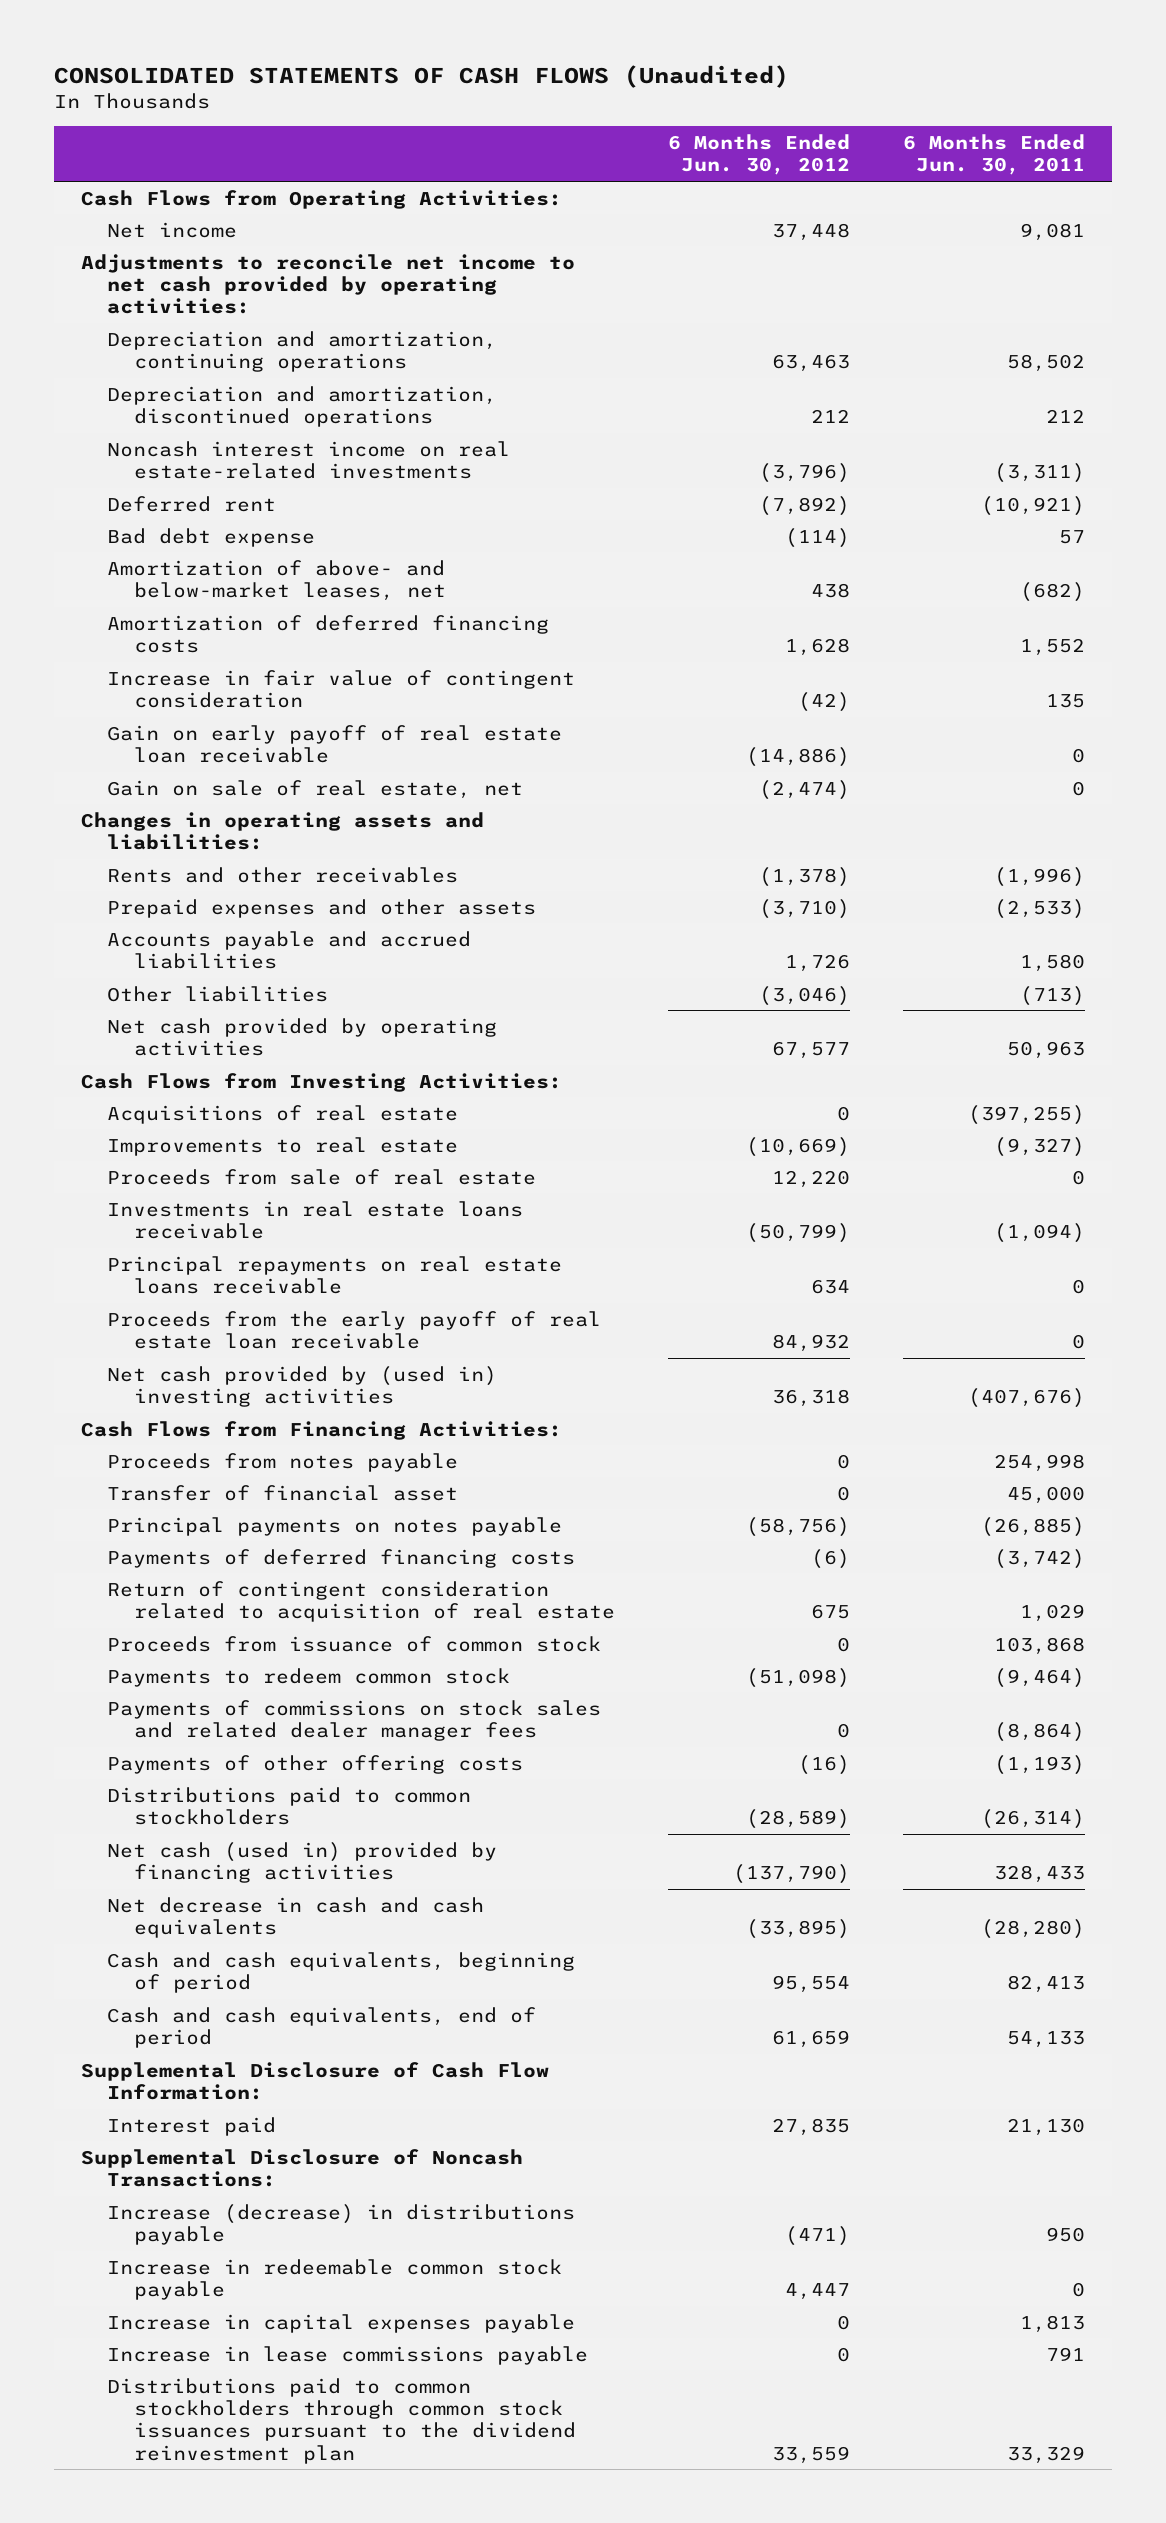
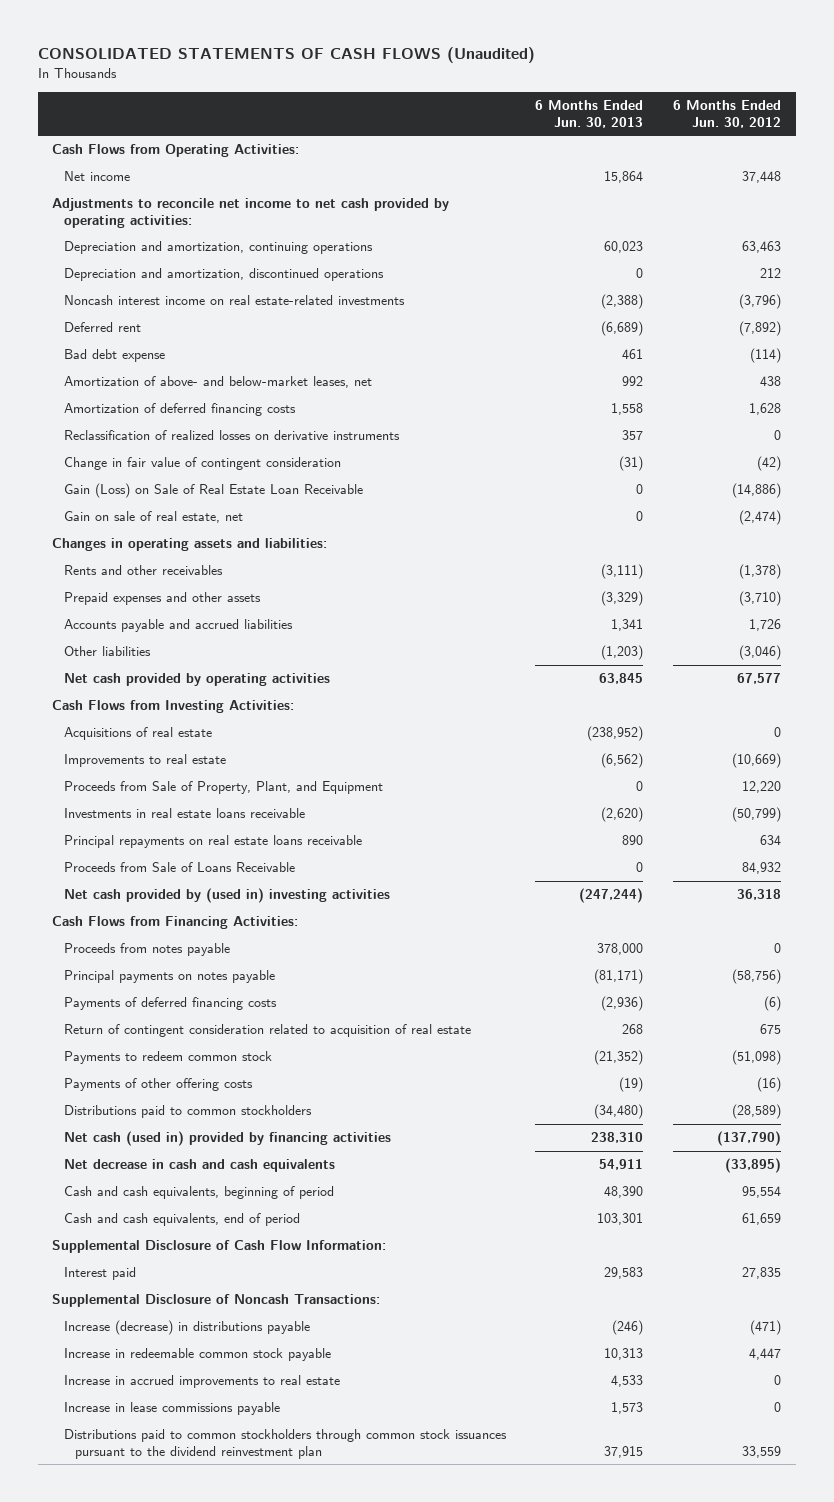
[903,134,1086,176] 6 Months Ended Jun. 30, 2011 -> none
none -> [535,100,644,128] 6 Months Ended Jun. 30, 2013
none -> [63,430,400,441] Reclassification of realized losses on derivative instruments
[107,669,576,709] Increase in fair value of contingent consideration -> [63,457,341,471] Change in fair value of contingent consideration
[107,724,563,764] Gain on early payoff of real estate loan receivable -> [63,483,363,499] Gain (Loss) on Sale of Real Estate Loan Receivable
[107,1168,537,1185] Proceeds from sale of real estate -> [63,781,383,795] Proceeds from Sale of Property, Plant, and Equipment
[107,1310,602,1350] Proceeds from the early payoff of real estate loan receivable -> [63,862,295,873] Proceeds from Sale of Loans Receivable
[107,1484,459,1501] Transfer of financial asset -> none
[107,1635,602,1652] Proceeds from issuance of common stock -> none
[107,1699,602,1742] Payments of commissions on stock sales and related dealer manager fees -> none
[107,2313,576,2333] Increase in capital expenses payable -> none
none -> [63,1375,340,1389] Increase in accrued improvements to real estate

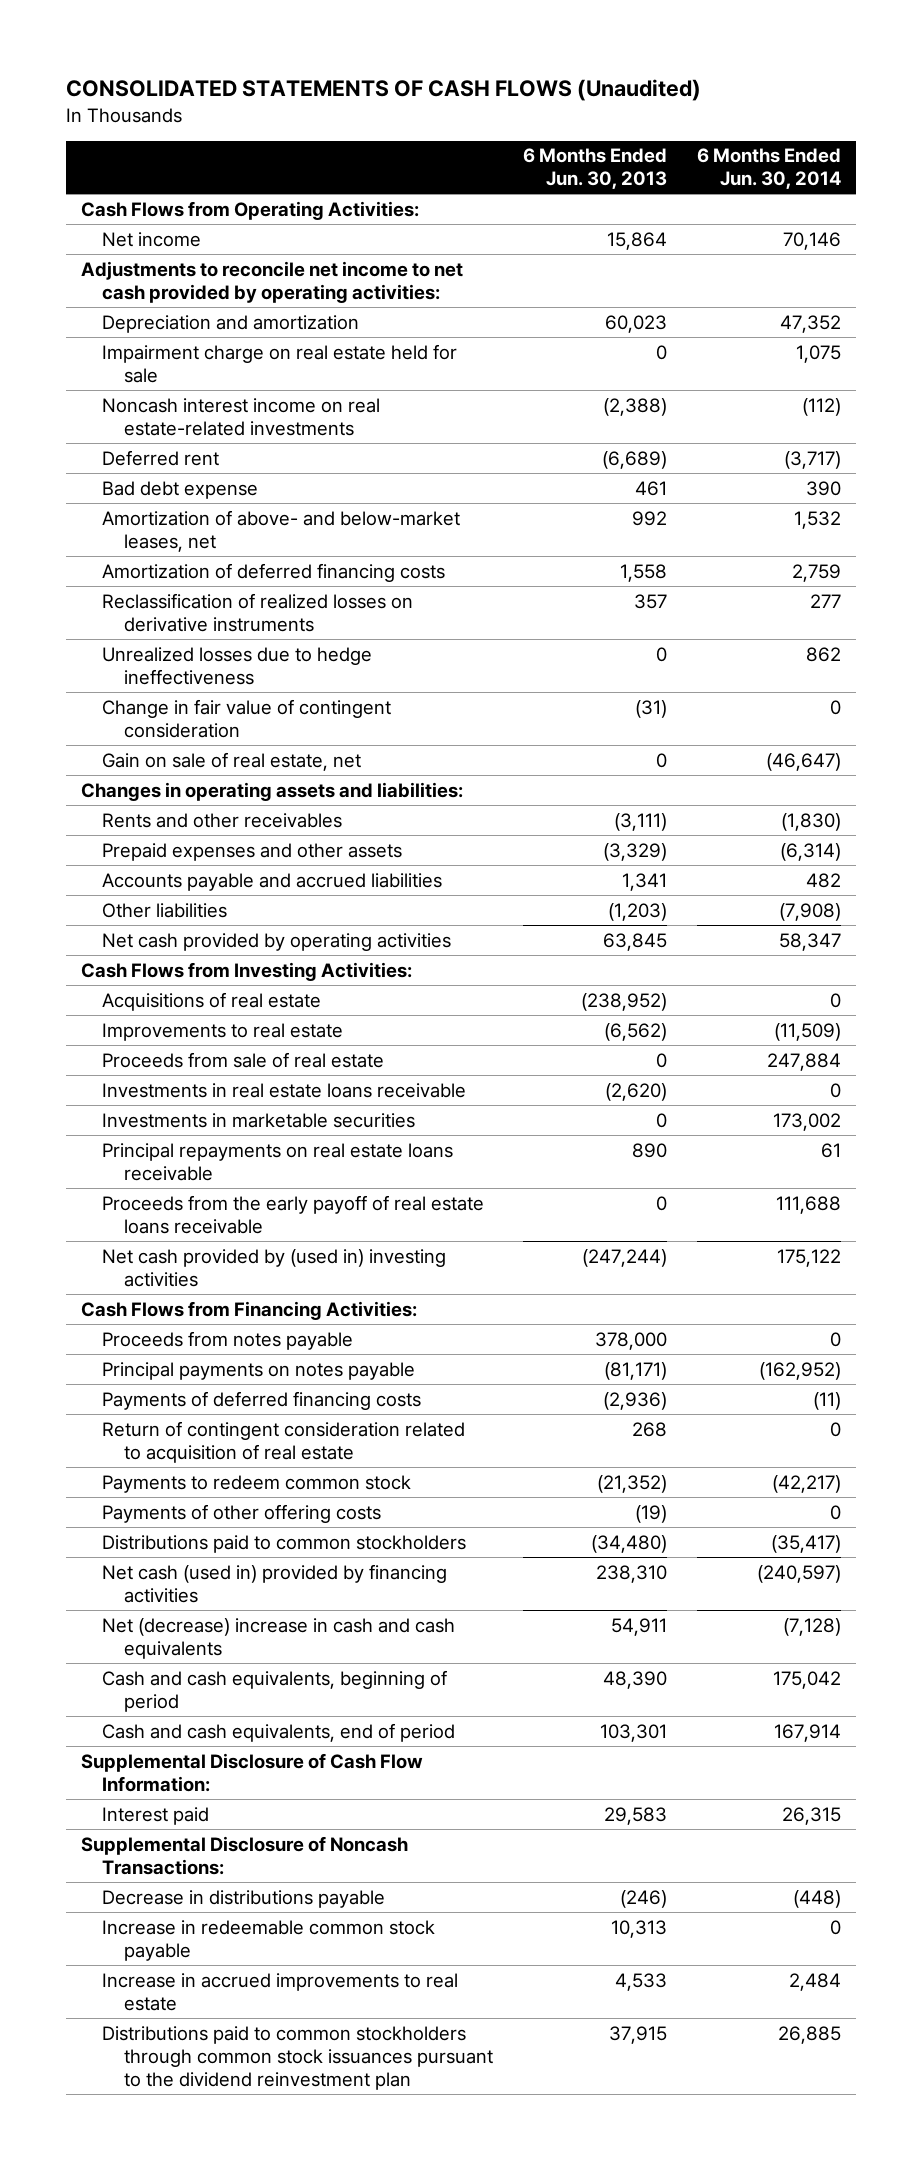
[673,100,782,128] 6 Months Ended Jun. 30, 2012 -> none
none -> [696,148,841,190] 6 Months Ended Jun. 30, 2014
[63,268,384,282] Depreciation and amortization, discontinued operations -> none
[63,241,373,255] Depreciation and amortization, continuing operations -> [102,314,360,333] Depreciation and amortization
none -> [102,343,458,383] Impairment charge on real estate held for sale
none -> [102,646,373,685] Unrealized losses due to hedge ineffectiveness
[63,483,363,499] Gain (Loss) on Sale of Real Estate Loan Receivable -> none
[63,781,383,795] Proceeds from Sale of Property, Plant, and Equipment -> [102,1051,385,1068] Proceeds from sale of real estate
none -> [102,1112,416,1128] Investments in marketable securities
[63,862,295,873] Proceeds from Sale of Loans Receivable -> [102,1194,485,1234] Proceeds from the early payoff of real estate loans receivable
[63,1159,335,1173] Net decrease in cash and cash equivalents -> [102,1617,456,1659] Net (decrease) increase in cash and cash equivalents
[63,1320,310,1336] Increase (decrease) in distributions payable -> [102,1889,386,1908] Decrease in distributions payable
[63,1402,280,1416] Increase in lease commissions payable -> none

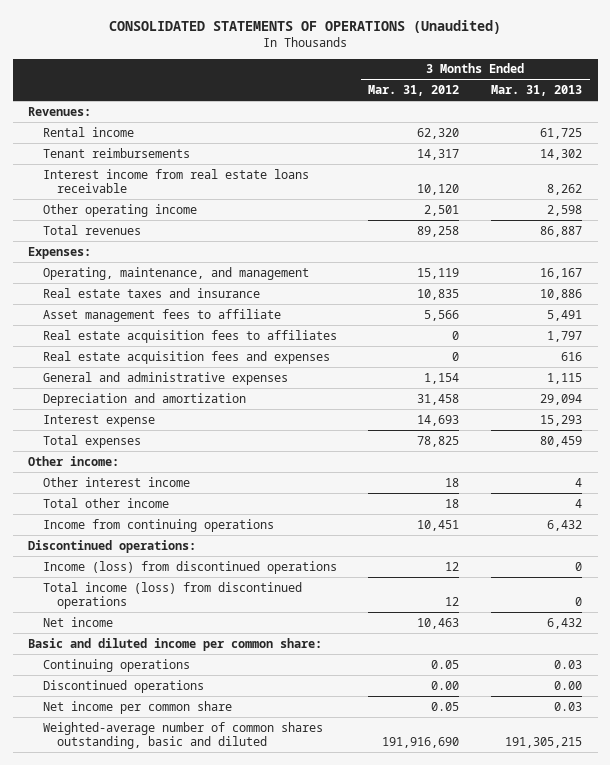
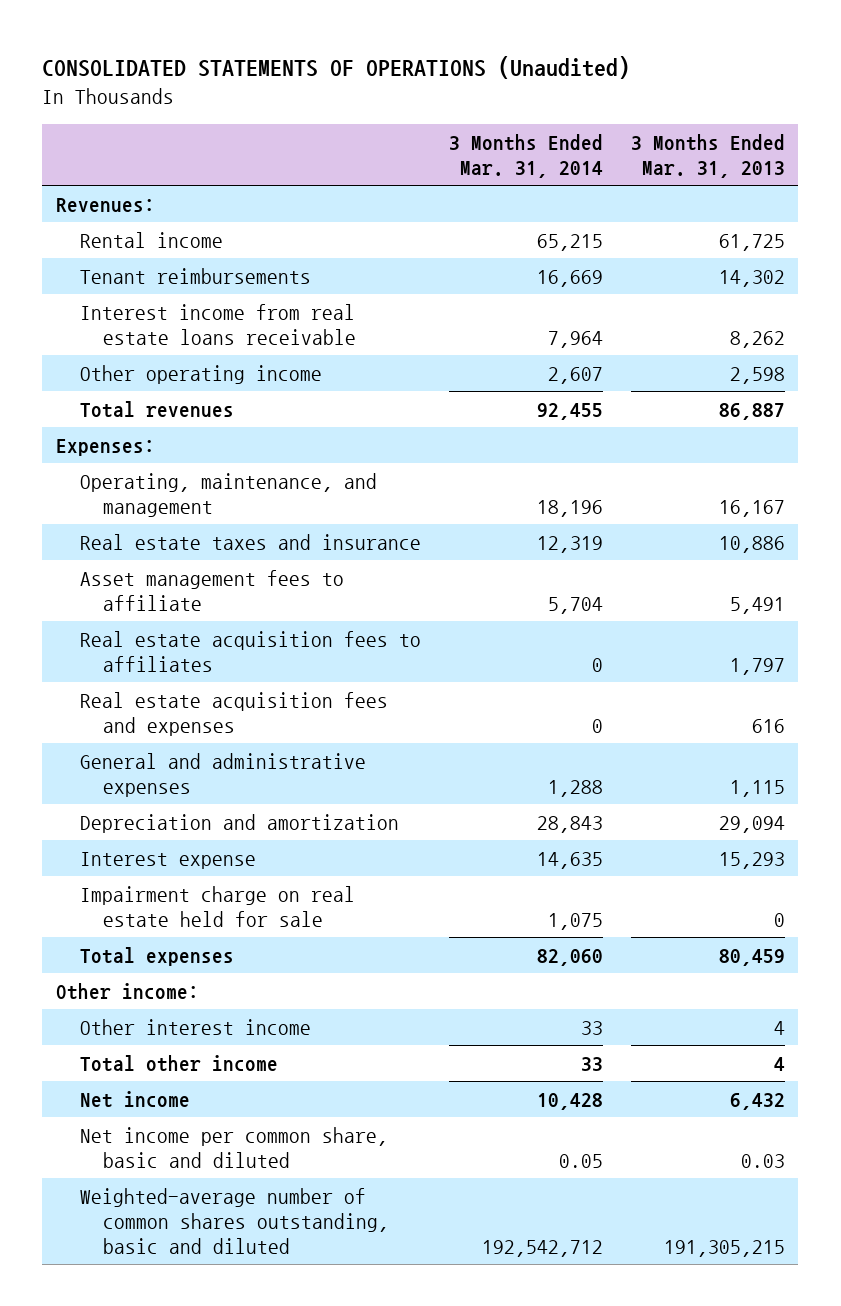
[368,85,460,97] Mar. 31, 2012 -> none
none -> [448,133,603,178] 3 Months Ended Mar. 31, 2014
none -> [79,885,355,927] Impairment charge on real estate held for sale
[42,518,274,532] Income from continuing operations -> none
[28,539,197,553] Discontinued operations: -> none
[42,560,337,574] Income (loss) from discontinued operations -> none
[42,581,302,610] Total income (loss) from discontinued operations -> none
[28,637,323,651] Basic and diluted income per common share: -> none
[42,658,190,672] Continuing operations -> none
[42,679,204,693] Discontinued operations -> none
[42,700,232,714] Net income per common share -> [79,1126,388,1168] Net income per common share, basic and diluted

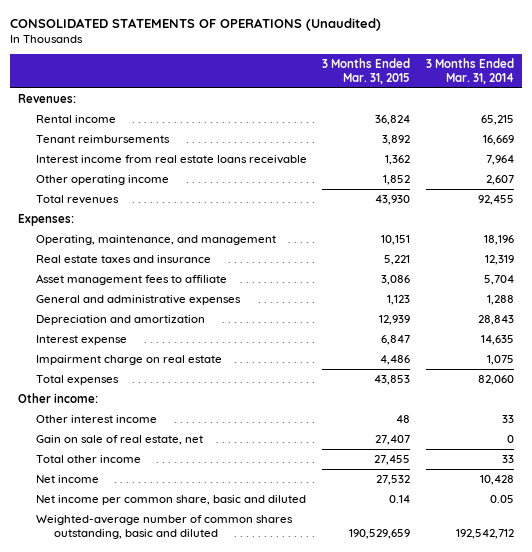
[630,133,785,178] 3 Months Ended Mar. 31, 2013 -> none
none -> [322,58,411,84] 3 Months Ended Mar. 31, 2015
[79,630,421,672] Real estate acquisition fees to affiliates -> none
[79,691,388,736] Real estate acquisition fees and expenses -> none
[79,885,355,927] Impairment charge on real estate held for sale -> [35,354,222,365] Impairment charge on real estate
none -> [35,434,203,445] Gain on sale of real estate, net

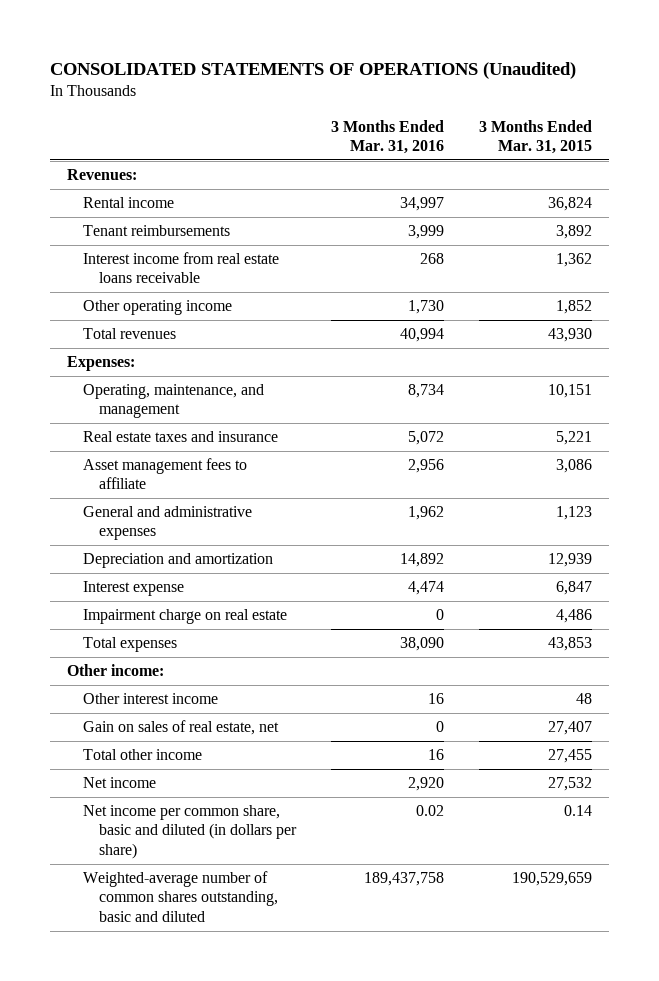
[425,58,514,84] 3 Months Ended Mar. 31, 2014 -> none
none -> [330,119,444,154] 3 Months Ended Mar. 31, 2016
[35,434,203,445] Gain on sale of real estate, net -> [83,720,280,736] Gain on sales of real estate, net
[35,494,306,505] Net income per common share, basic and diluted -> [83,805,298,859] Net income per common share, basic and diluted (in dollars per share)

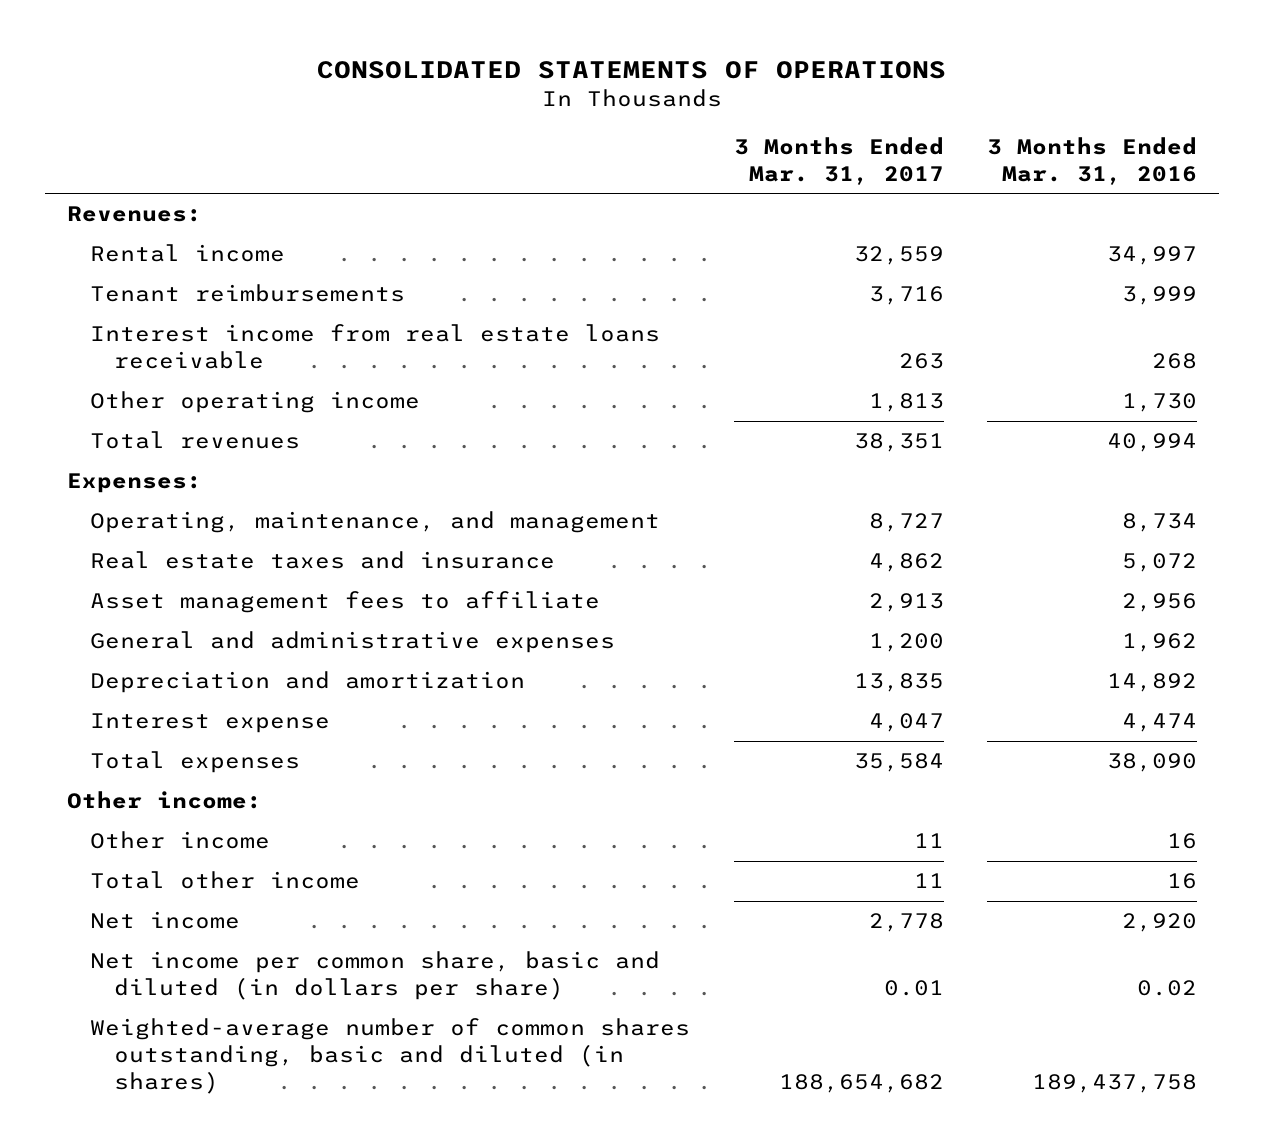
[49,61,576,79] CONSOLIDATED STATEMENTS OF OPERATIONS (Unaudited) -> [316,60,946,79] CONSOLIDATED STATEMENTS OF OPERATIONS
[478,119,592,154] 3 Months Ended Mar. 31, 2015 -> none
none -> [733,136,944,185] 3 Months Ended Mar. 31, 2017
[83,609,288,625] Impairment charge on real estate -> none
[83,720,280,736] Gain on sales of real estate, net -> none
[83,693,219,705] Other interest income -> [90,831,271,850] Other income
[83,871,279,922] Weighted-average number of common shares outstanding, basic and diluted -> [90,1018,691,1094] Weighted-average number of common shares outstanding, basic and diluted (in shares)

